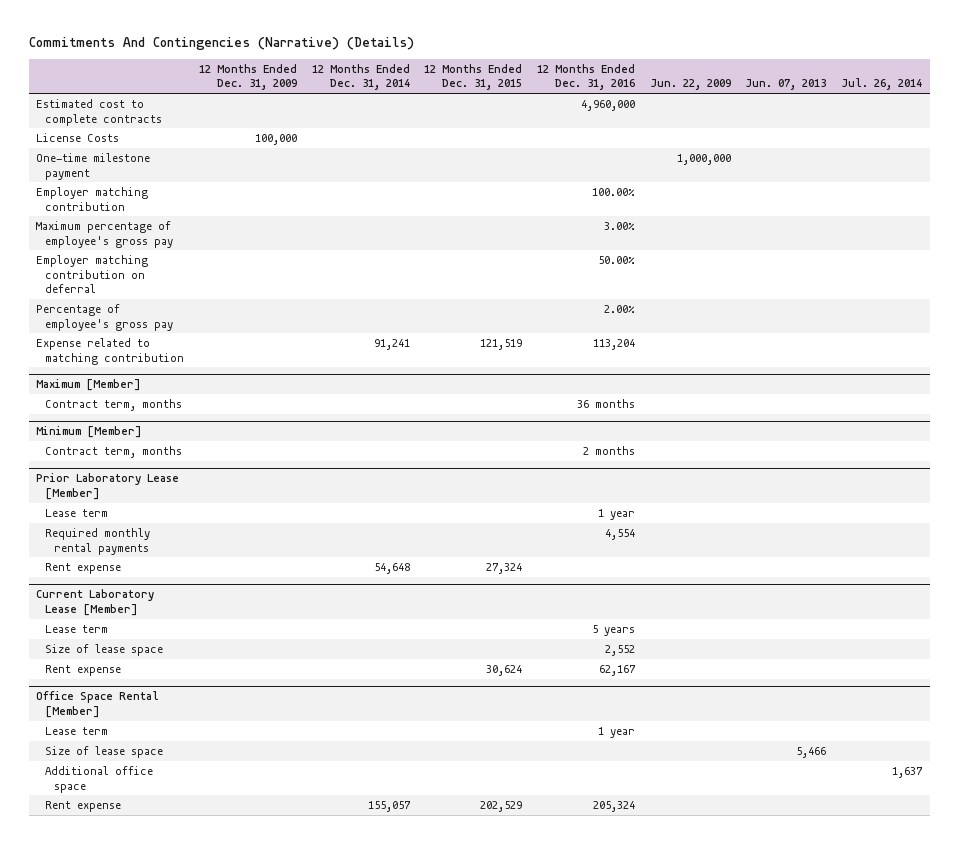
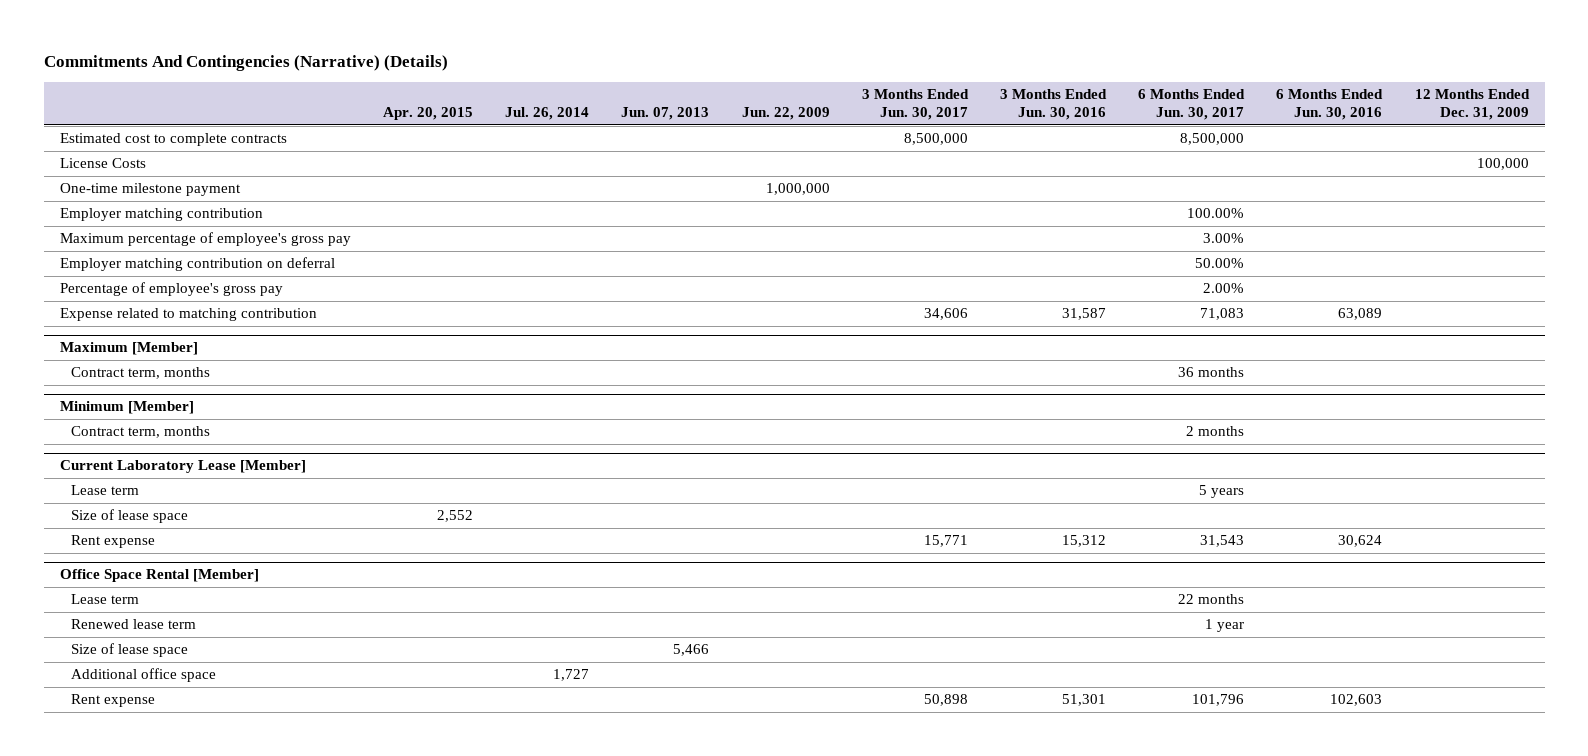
[311,63,410,91] 12 Months Ended Dec. 31, 2014 -> none
[424,63,523,91] 12 Months Ended Dec. 31, 2015 -> none
[537,63,636,91] 12 Months Ended Dec. 31, 2016 -> none
none -> [382,107,473,121] Apr. 20, 2015
none -> [861,88,969,121] 3 Months Ended Jun. 30, 2017
none -> [1000,88,1108,121] 3 Months Ended Jun. 30, 2016
none -> [1138,88,1246,121] 6 Months Ended Jun. 30, 2017
none -> [1276,88,1384,121] 6 Months Ended Jun. 30, 2016
[36,473,180,500] Prior Laboratory Lease [Member] -> none
[45,508,109,517] Lease term -> none
[45,527,151,555] Required monthly rental payments -> none
[45,562,122,574] Rent expense -> none
none -> [71,619,197,630] Renewed lease term
[892,766,924,778] 1,637 -> [553,669,590,682] 1,727

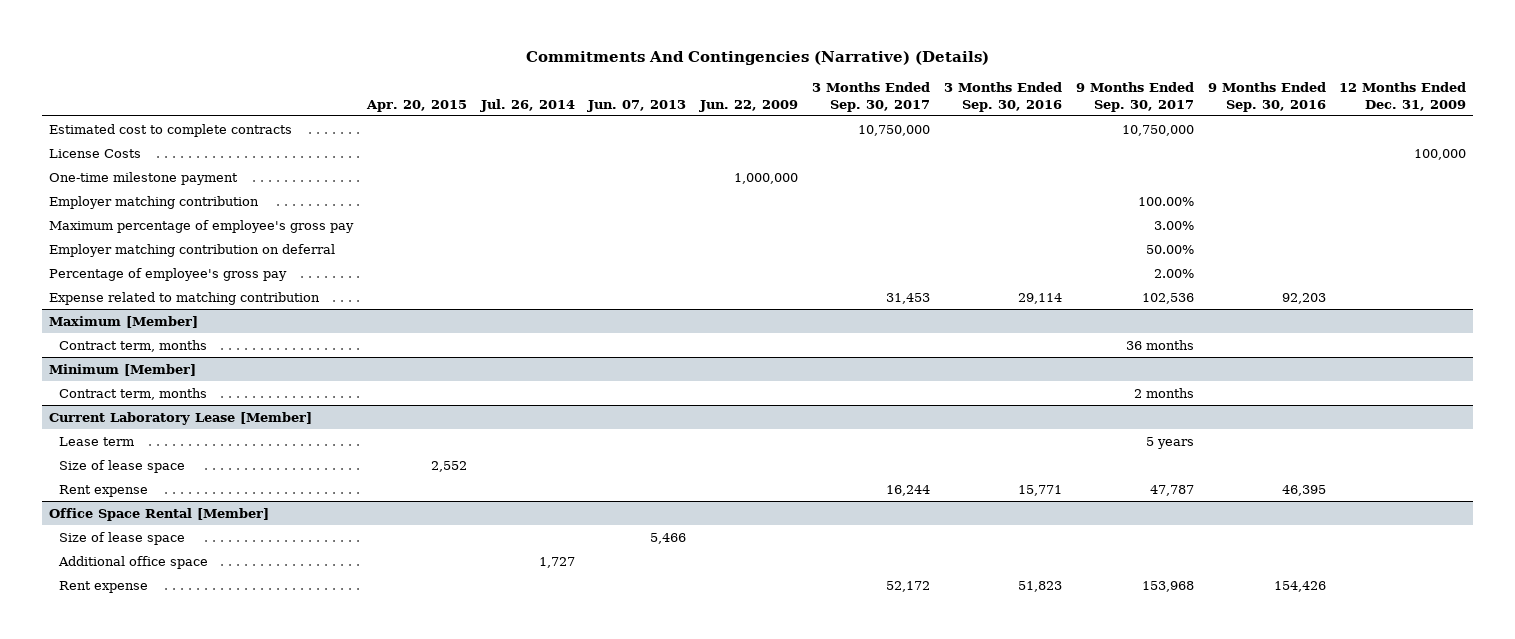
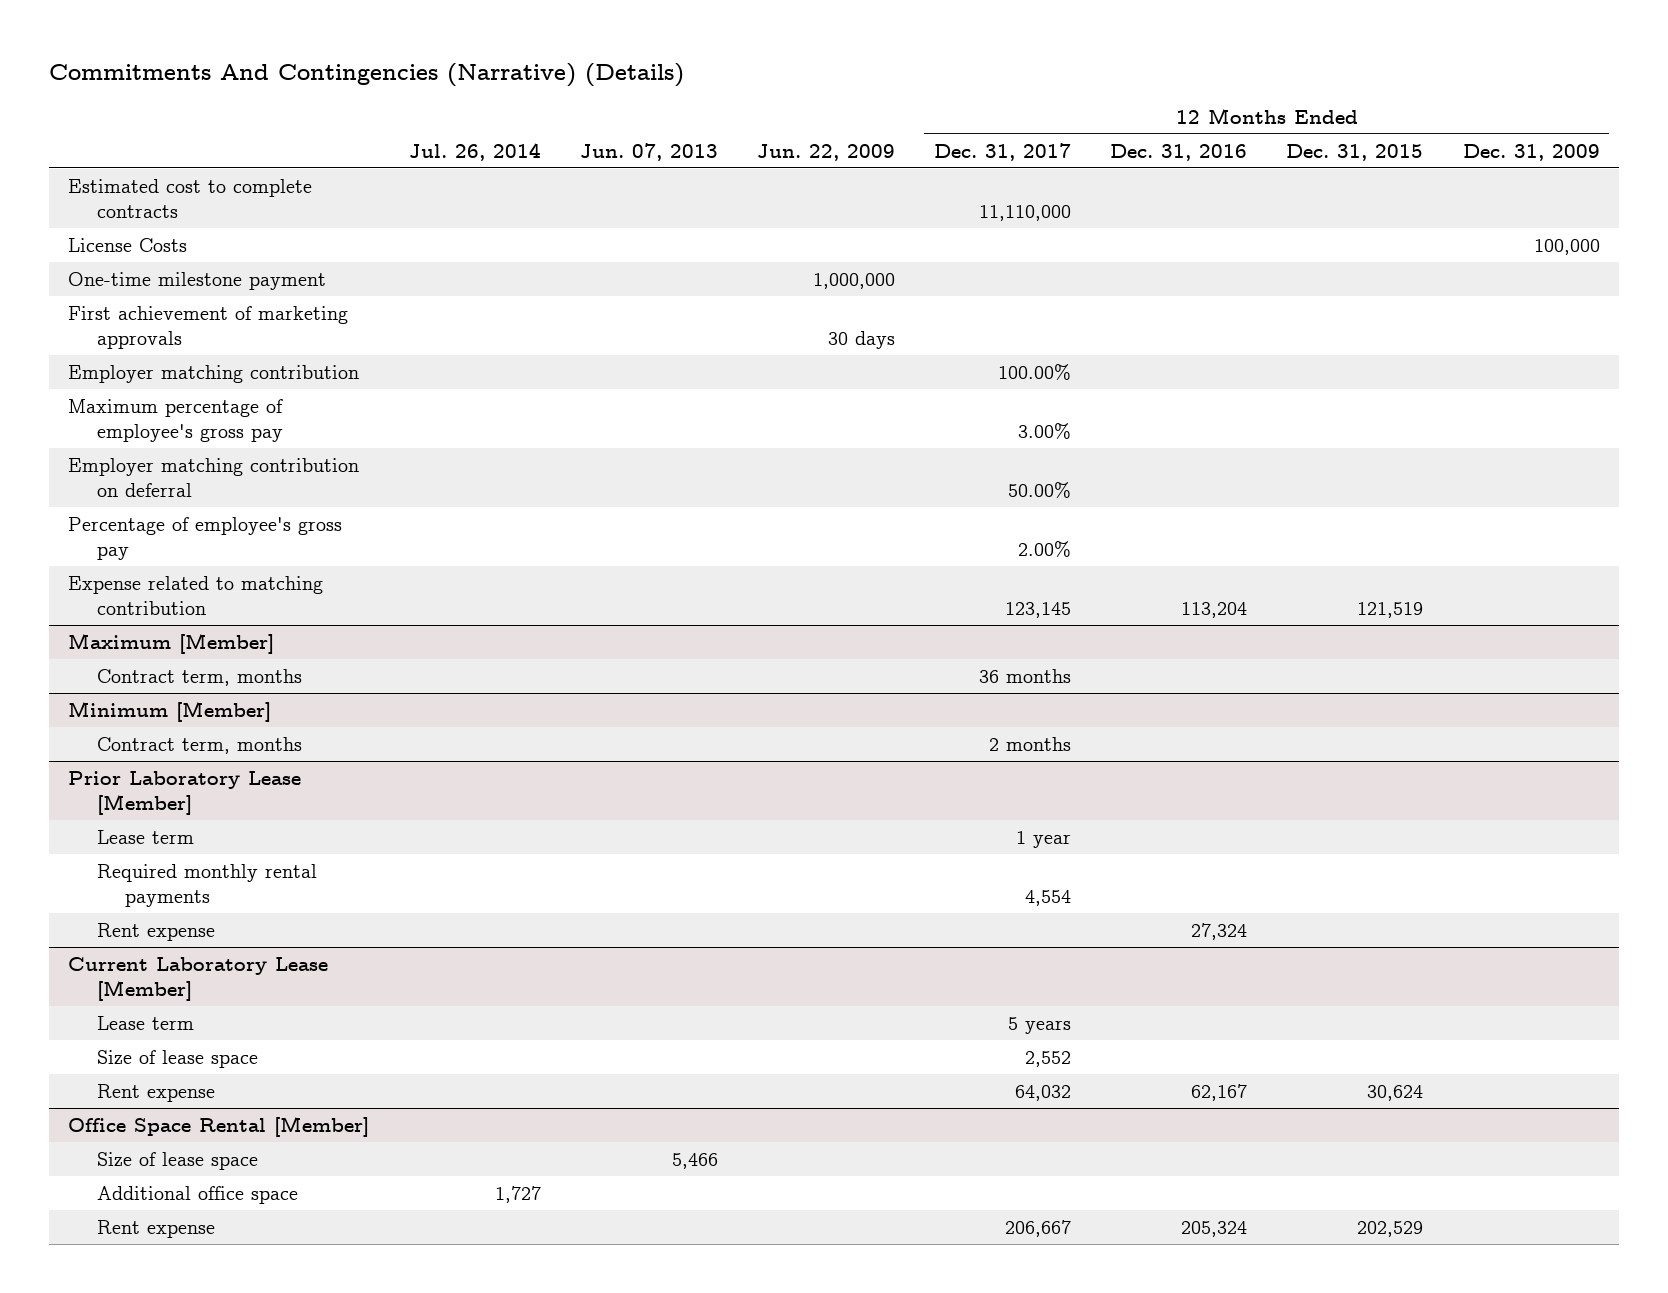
[365,99,467,112] Apr. 20, 2015 -> none
[812,81,931,112] 3 Months Ended Sep. 30, 2017 -> none
[943,81,1062,112] 3 Months Ended Sep. 30, 2016 -> none
[1075,81,1194,112] 9 Months Ended Sep. 30, 2017 -> none
[1207,81,1326,112] 9 Months Ended Sep. 30, 2016 -> none
none -> [934,142,1072,161] Dec. 31, 2017
none -> [1110,143,1248,161] Dec. 31, 2016
none -> [1286,143,1424,161] Dec. 31, 2015
none -> [68,305,349,350] First achievement of marketing approvals
none -> [68,770,302,816] Prior Laboratory Lease [Member]
none -> [96,829,194,844] Lease term
none -> [96,863,317,908] Required monthly rental payments
none -> [96,922,215,941] Rent expense

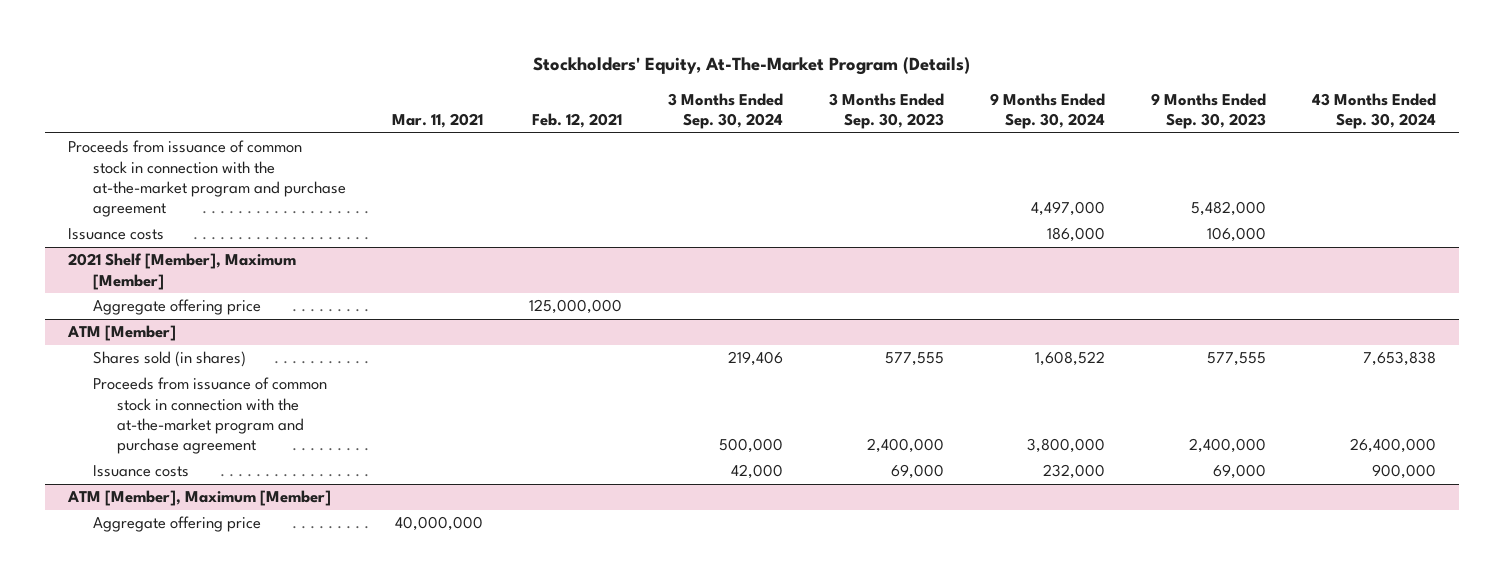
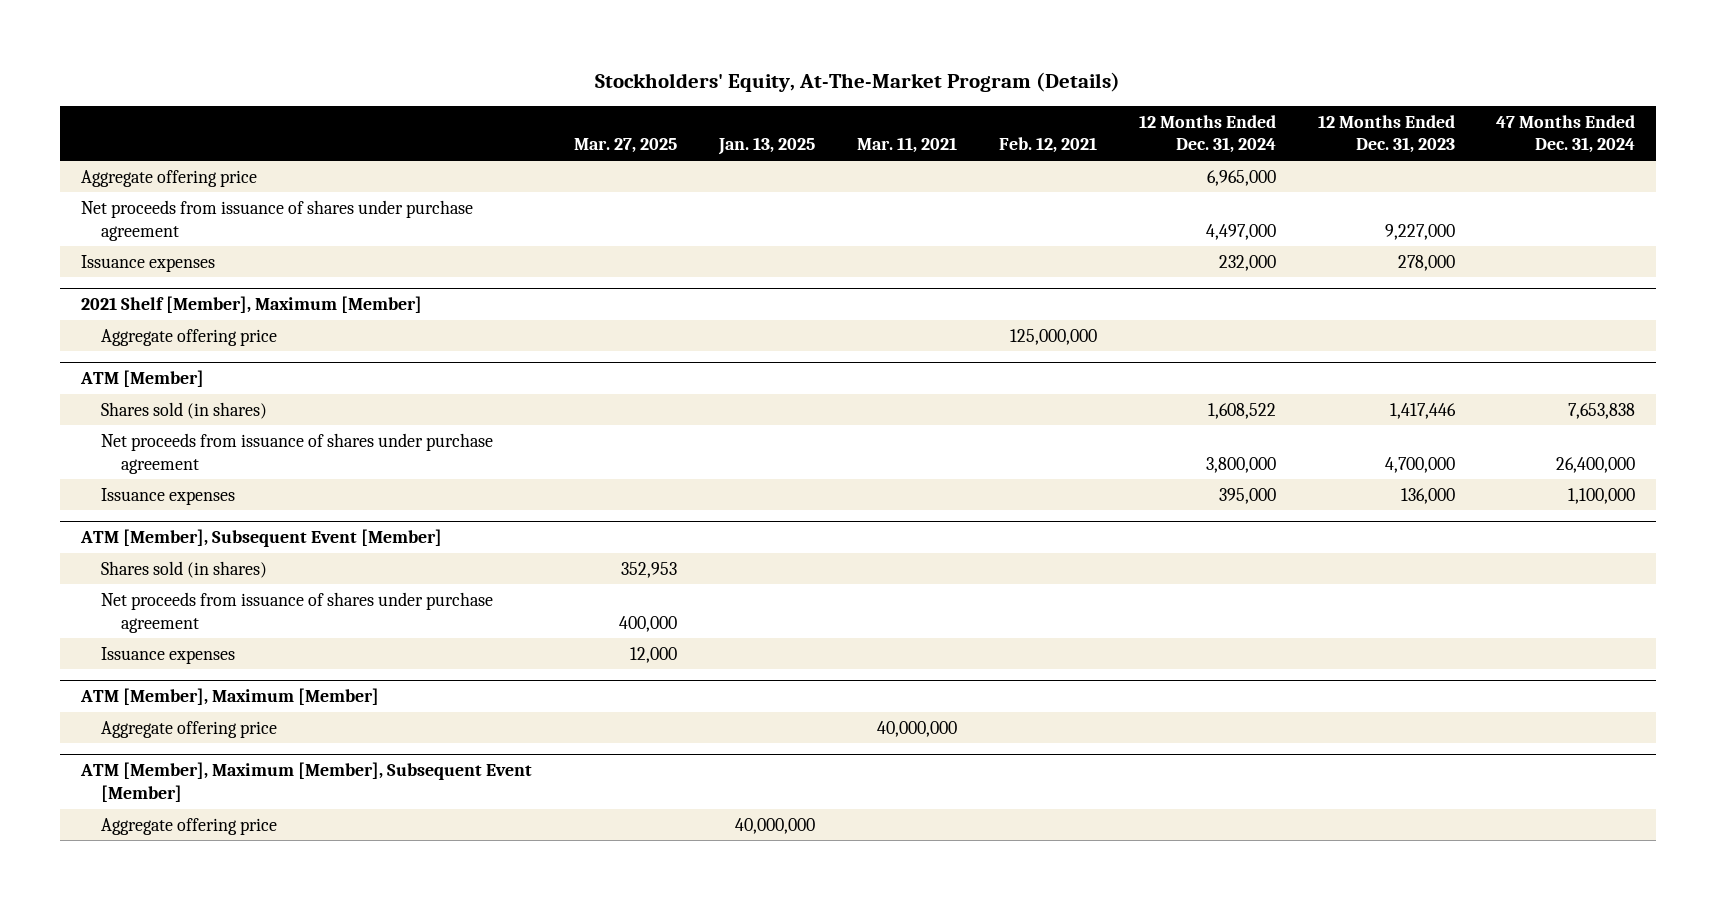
[667,92,783,130] 3 Months Ended Sep. 30, 2024 -> none
[828,92,944,130] 3 Months Ended Sep. 30, 2023 -> none
[989,92,1105,130] 9 Months Ended Sep. 30, 2024 -> none
[1150,92,1266,130] 9 Months Ended Sep. 30, 2023 -> none
[1311,92,1436,130] 43 Months Ended Sep. 30, 2024 -> none
none -> [573,138,677,154] Mar. 27, 2025
none -> [717,137,815,156] Jan. 13, 2025
none -> [1138,114,1276,154] 12 Months Ended Dec. 31, 2024
none -> [1317,114,1455,154] 12 Months Ended Dec. 31, 2023
none -> [1496,114,1636,154] 47 Months Ended Dec. 31, 2024
none -> [80,169,257,187] Aggregate offering price
[68,140,346,218] Proceeds from issuance of common stock in connection with the at-the-market program and purchase agreement -> [80,199,473,241] Net proceeds from issuance of shares under purchase agreement
[68,228,165,241] Issuance costs -> [80,254,215,272] Issuance expenses
[92,377,327,455] Proceeds from issuance of common stock in connection with the at-the-market program and purchase agreement -> [100,432,493,474] Net proceeds from issuance of shares under purchase agreement
[92,465,189,478] Issuance costs -> [100,487,235,505] Issuance expenses
none -> [79,529,442,548] ATM [Member], Subsequent Event [Member]
none -> [100,560,267,578] Shares sold (in shares)
none -> [100,591,493,633] Net proceeds from issuance of shares under purchase agreement
none -> [100,646,235,664] Issuance expenses
none -> [79,762,532,803] ATM [Member], Maximum [Member], Subsequent Event [Member]
none -> [100,817,277,835] Aggregate offering price

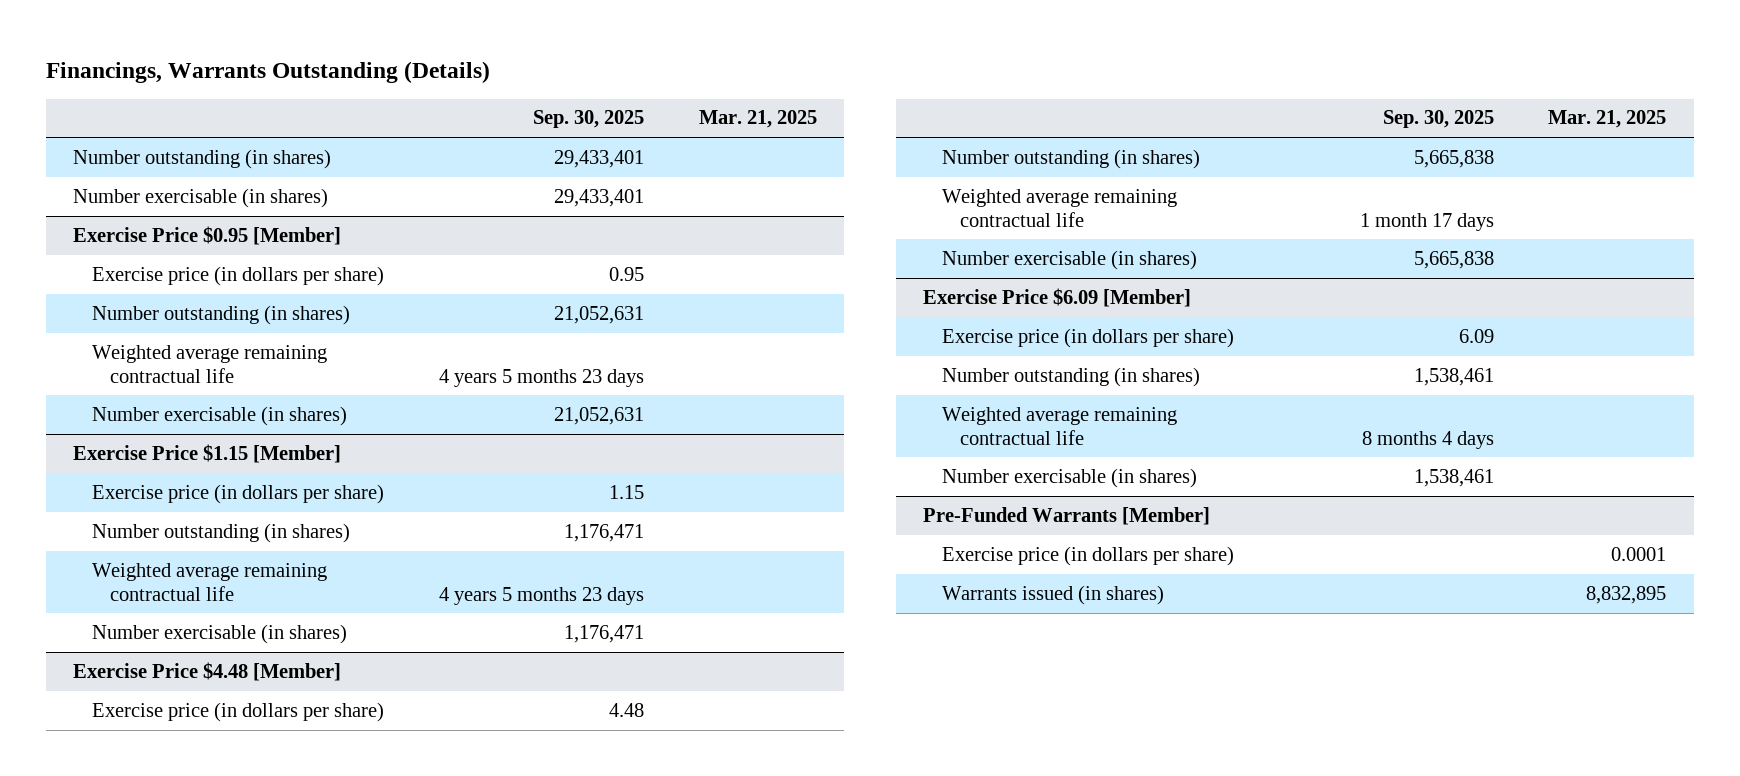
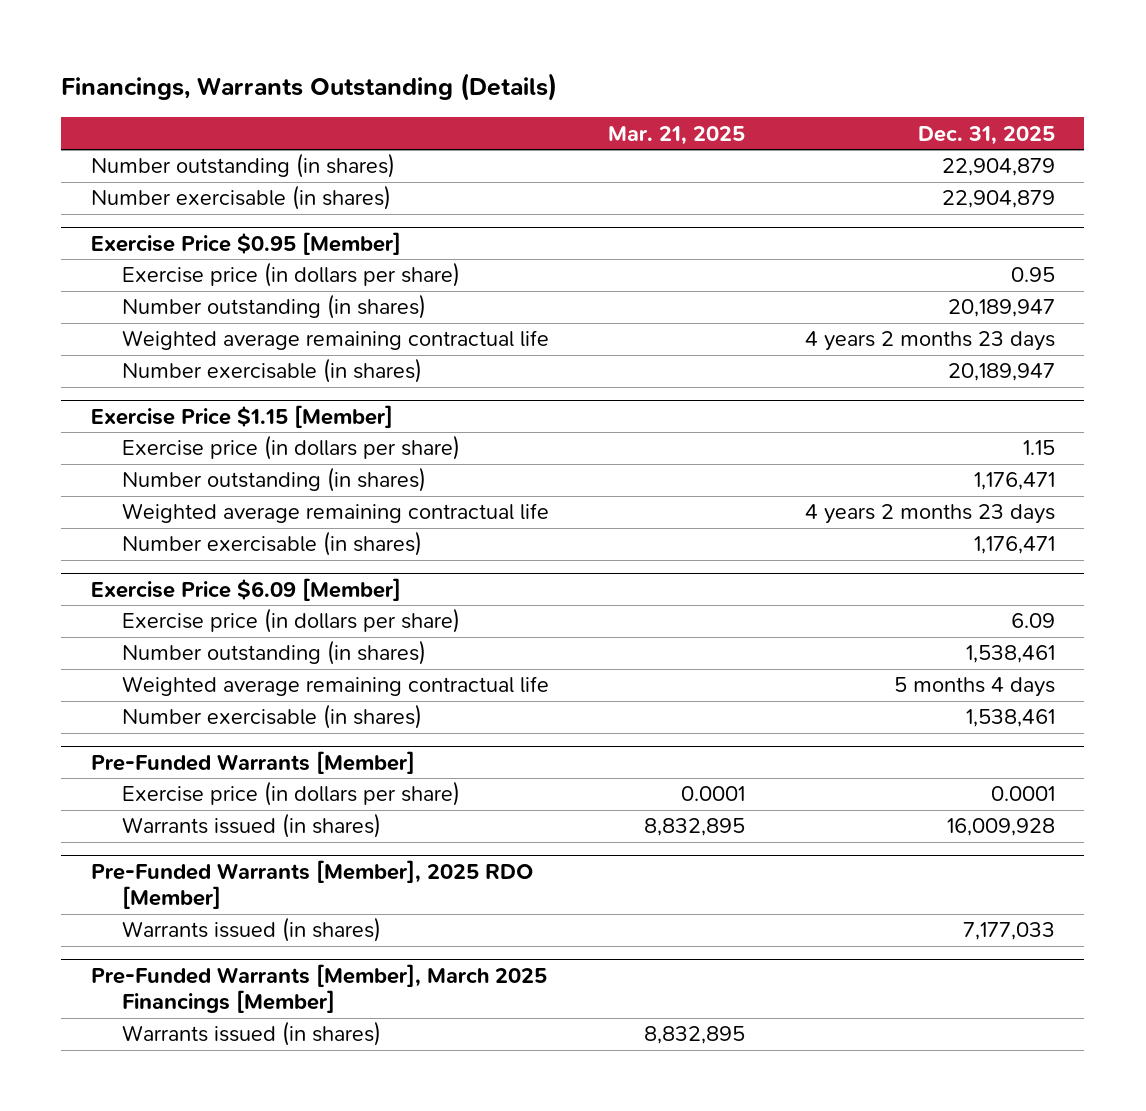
[532,110,644,129] Sep. 30, 2025 -> none
none -> [917,125,1055,145] Dec. 31, 2025
[73,661,342,681] Exercise Price $4.48 [Member] -> none
[91,701,384,722] Exercise price (in dollars per share) -> none
[941,148,1200,169] Number outstanding (in shares) -> none
[941,188,1177,227] Weighted average remaining contractual life -> none
[941,249,1197,270] Number exercisable (in shares) -> none
none -> [91,859,534,909] Pre-Funded Warrants [Member], 2025 RDO [Member]
none -> [122,917,382,943] Warrants issued (in shares)
none -> [91,963,548,1013] Pre-Funded Warrants [Member], March 2025 Financings [Member]
none -> [122,1021,382,1047] Warrants issued (in shares)

